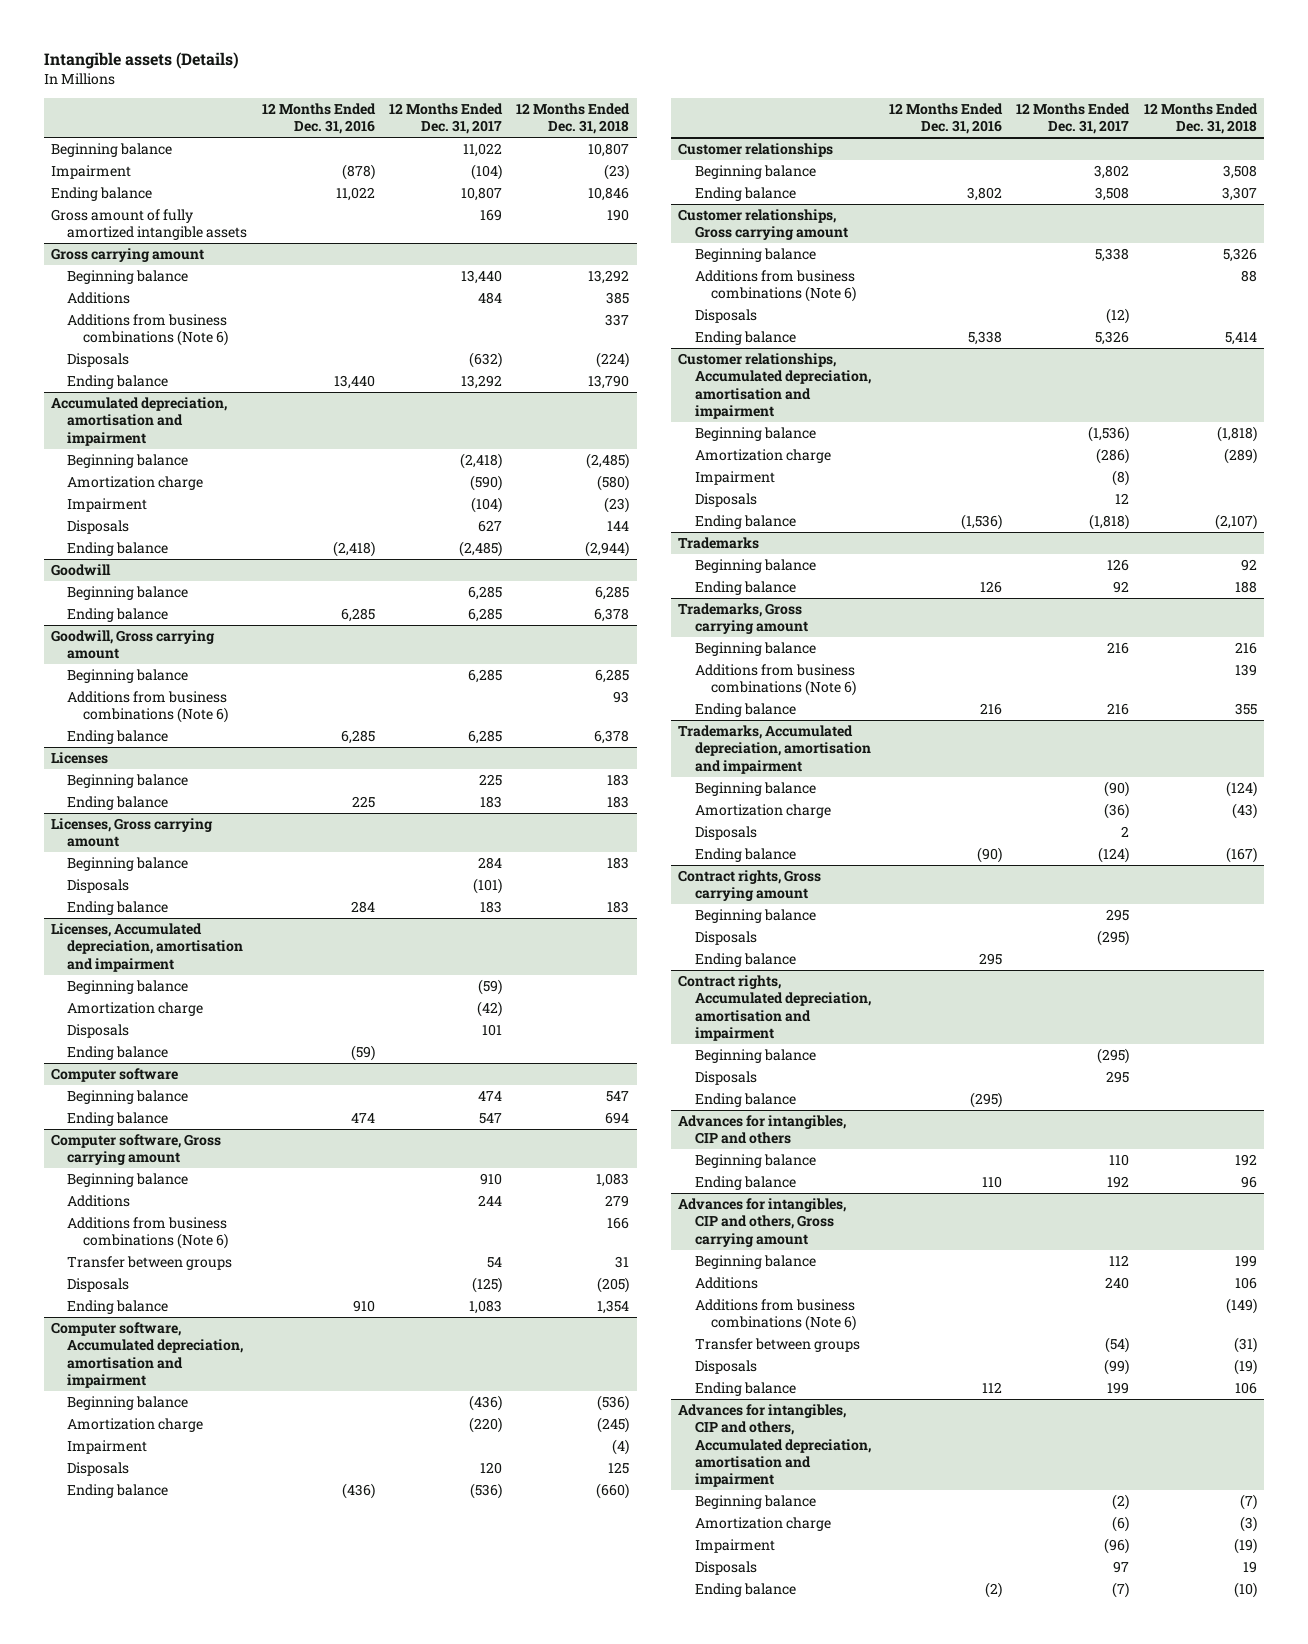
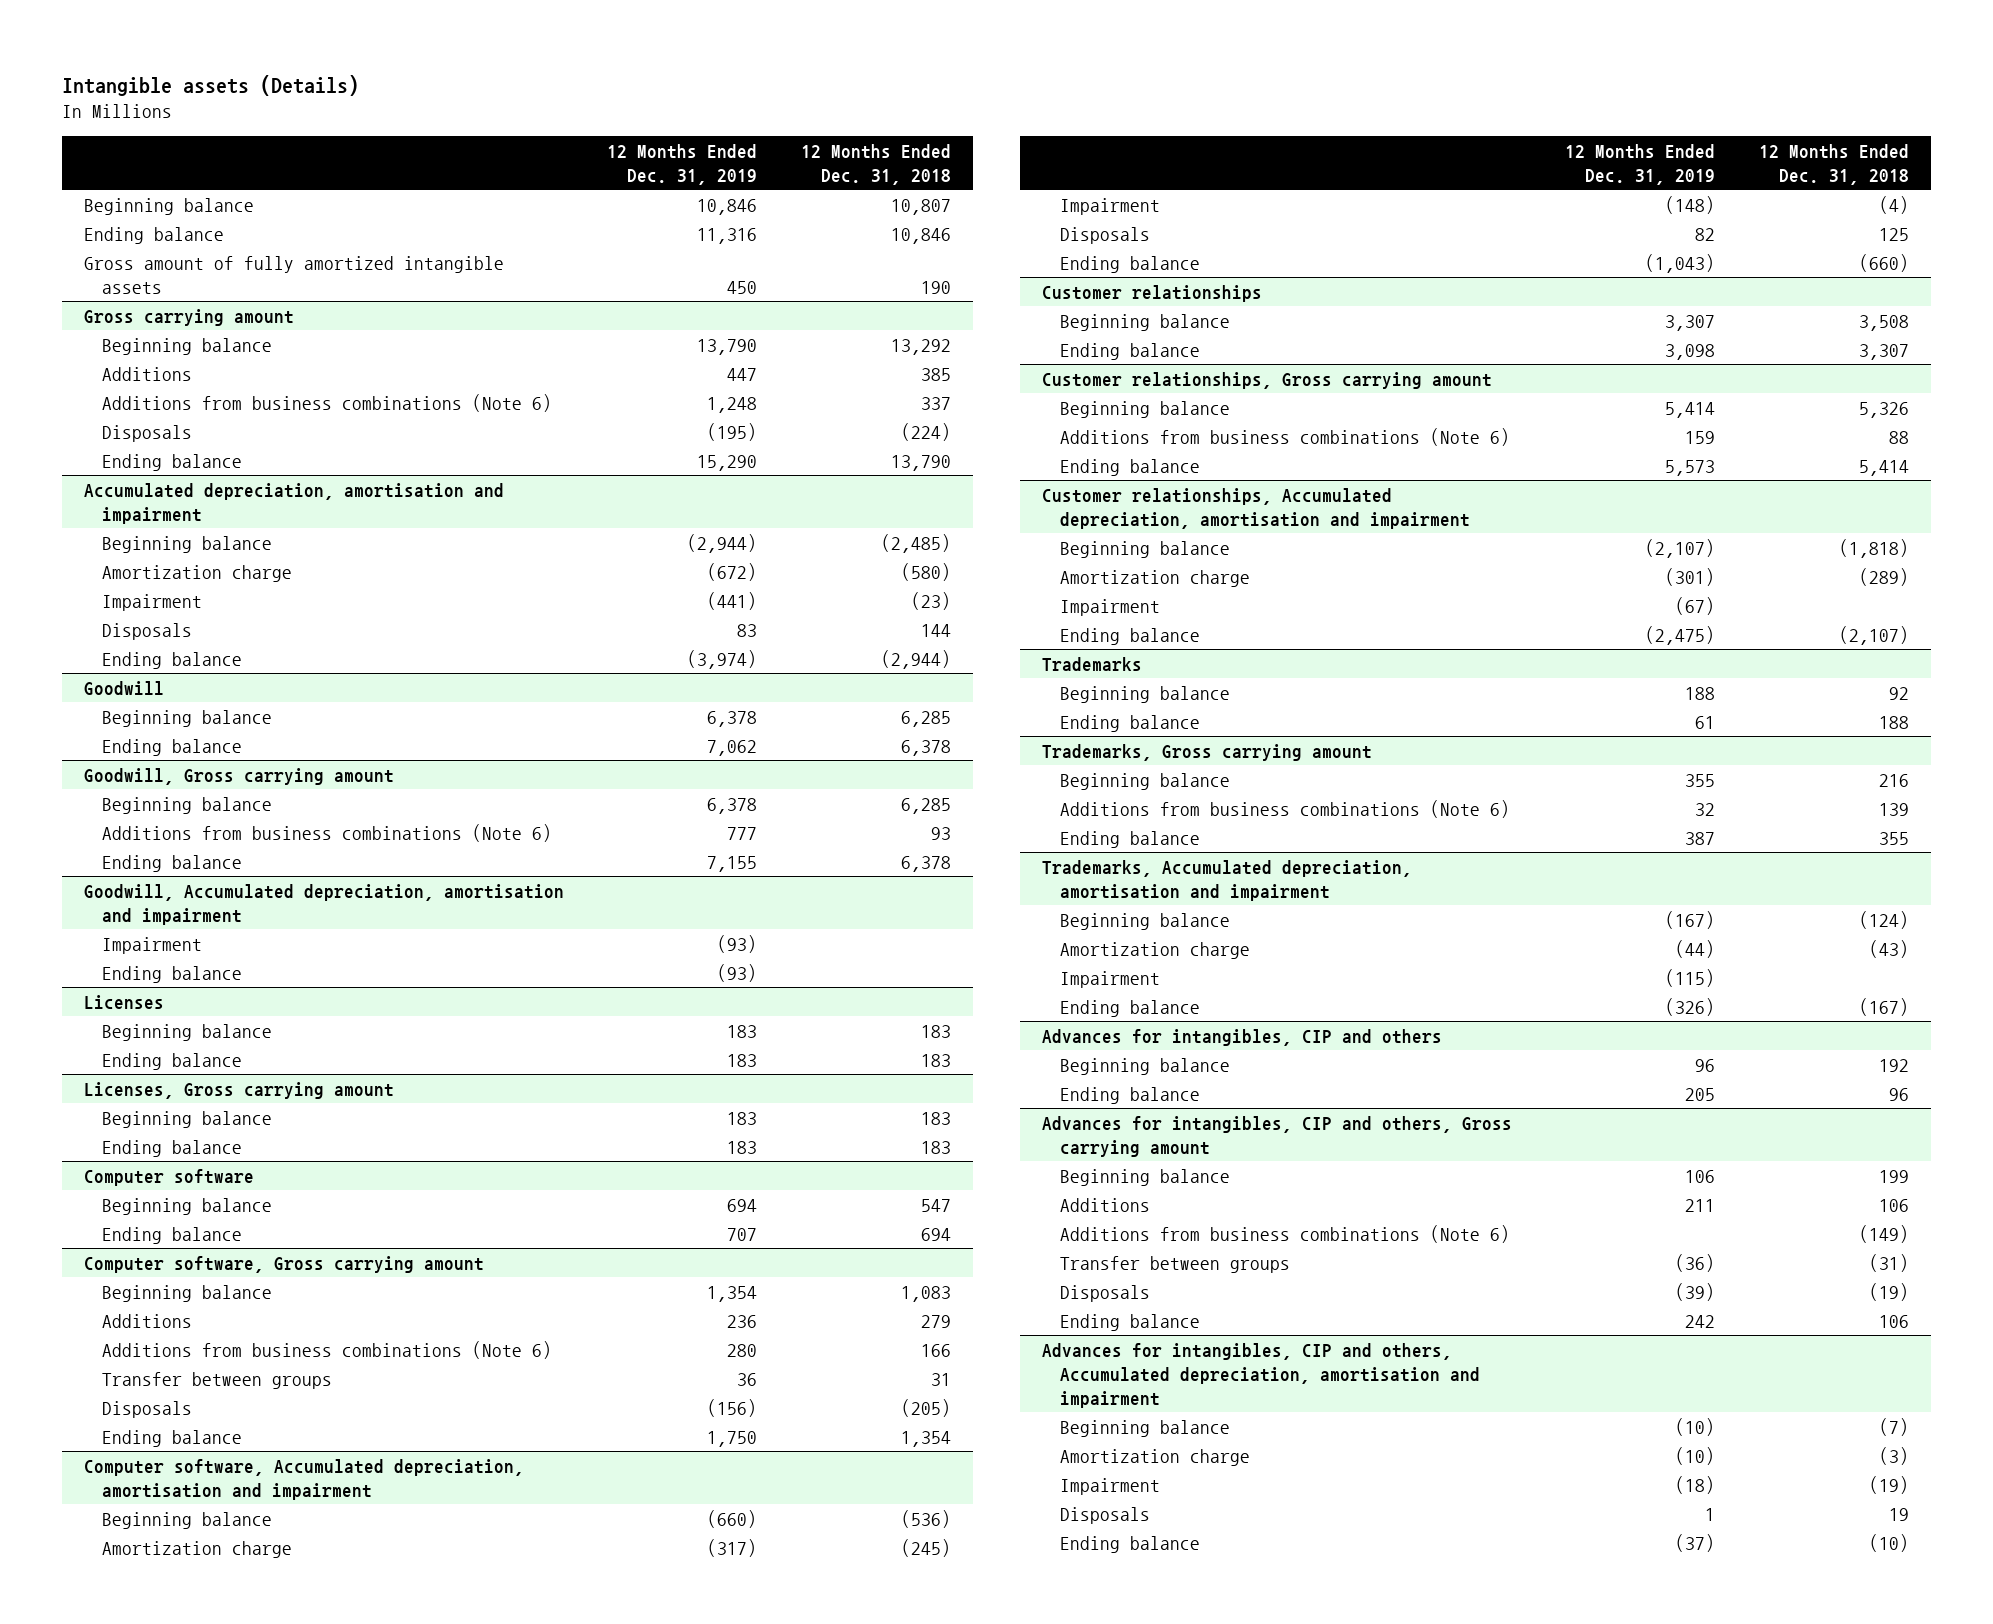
[261,102,376,135] 12 Months Ended Dec. 31, 2016 -> none
[389,102,504,135] 12 Months Ended Dec. 31, 2017 -> none
none -> [607,143,758,185] 12 Months Ended Dec. 31, 2019
[51,164,132,179] Impairment -> none
none -> [83,883,564,925] Goodwill, Accumulated depreciation, amortisation and impairment
none -> [101,936,202,954] Impairment
none -> [101,965,242,983] Ending balance
[67,878,130,893] Disposals -> none
[51,922,244,972] Licenses, Accumulated depreciation, amortisation and impairment -> none
[67,979,189,994] Beginning balance -> none
[67,1001,204,1016] Amortization charge -> none
[67,1023,130,1038] Disposals -> none
[67,1045,169,1060] Ending balance -> none
[694,308,757,323] Disposals -> none
[694,492,757,507] Disposals -> none
[694,825,757,840] Disposals -> none
none -> [1059,970,1160,988] Impairment
[678,869,822,902] Contract rights, Gross carrying amount -> none
[694,908,816,923] Beginning balance -> none
[694,930,757,945] Disposals -> none
[694,952,796,967] Ending balance -> none
[678,974,871,1041] Contract rights, Accumulated depreciation, amortisation and impairment -> none
[694,1048,816,1063] Beginning balance -> none
[694,1070,757,1085] Disposals -> none
[694,1092,796,1107] Ending balance -> none

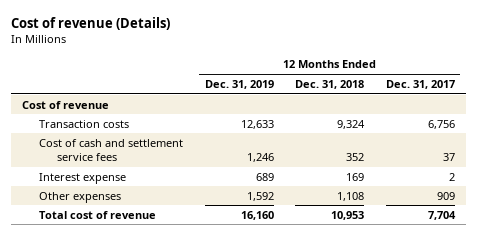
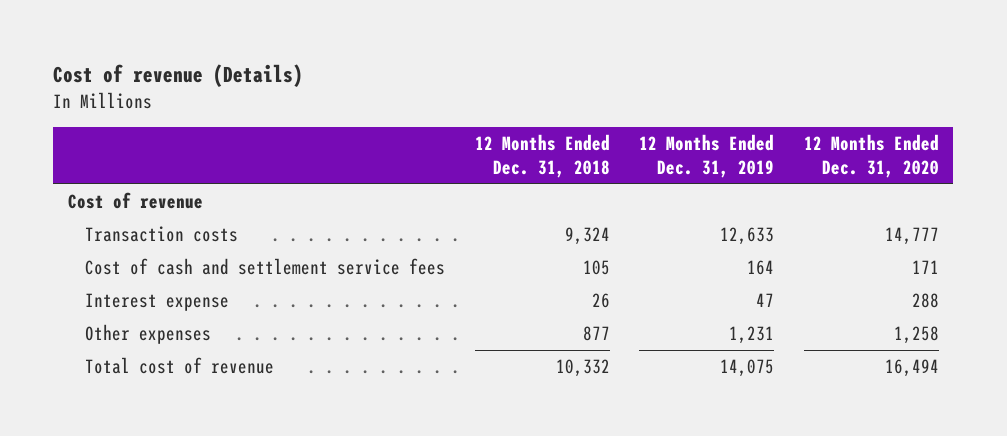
[385,79,455,89] Dec. 31, 2017 -> none
none -> [803,133,939,178] 12 Months Ended Dec. 31, 2020
[246,153,274,163] 1,246 -> [747,259,775,275] 164
[346,153,365,162] 352 -> [582,259,610,275] 105
[255,172,274,181] 689 -> [756,292,775,307] 47
[346,172,365,181] 169 -> [591,292,610,308] 26
[246,191,274,201] 1,592 -> [729,325,775,344] 1,231
[337,191,365,201] 1,108 -> [582,325,610,341] 877
[240,210,274,220] 16,160 -> [720,358,775,377] 14,075
[331,210,365,220] 10,953 -> [555,358,610,377] 10,332

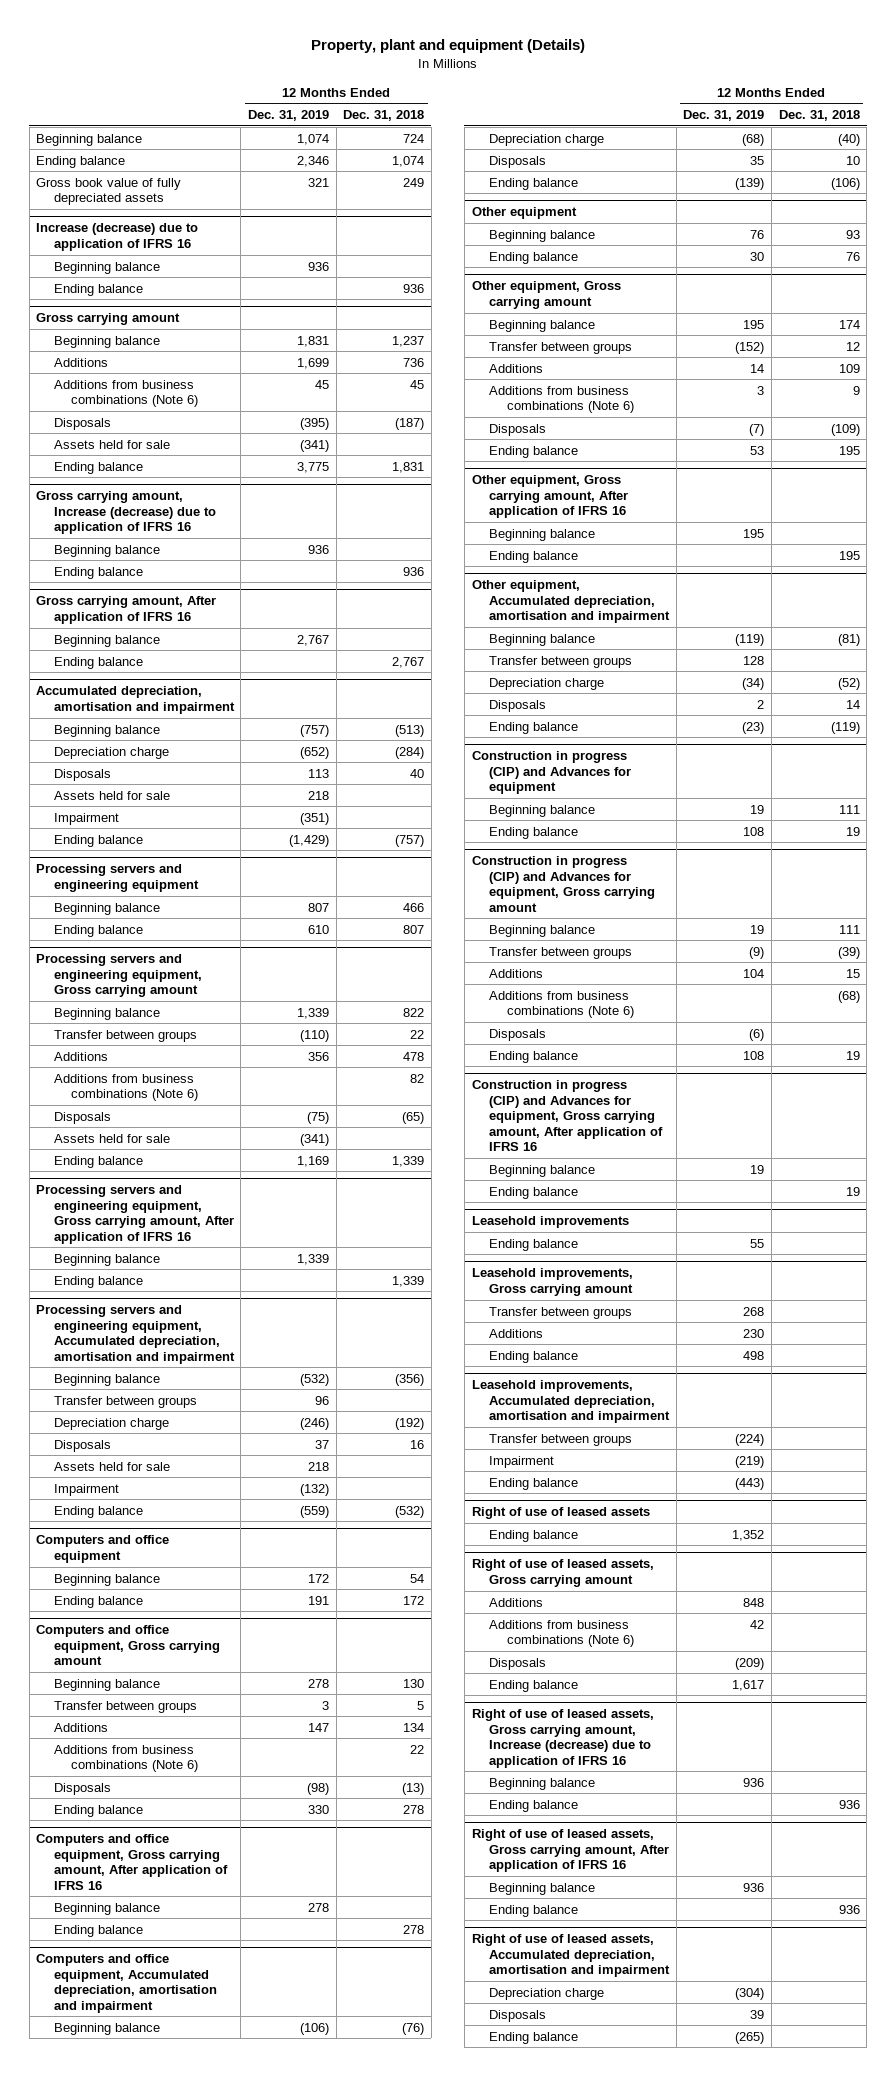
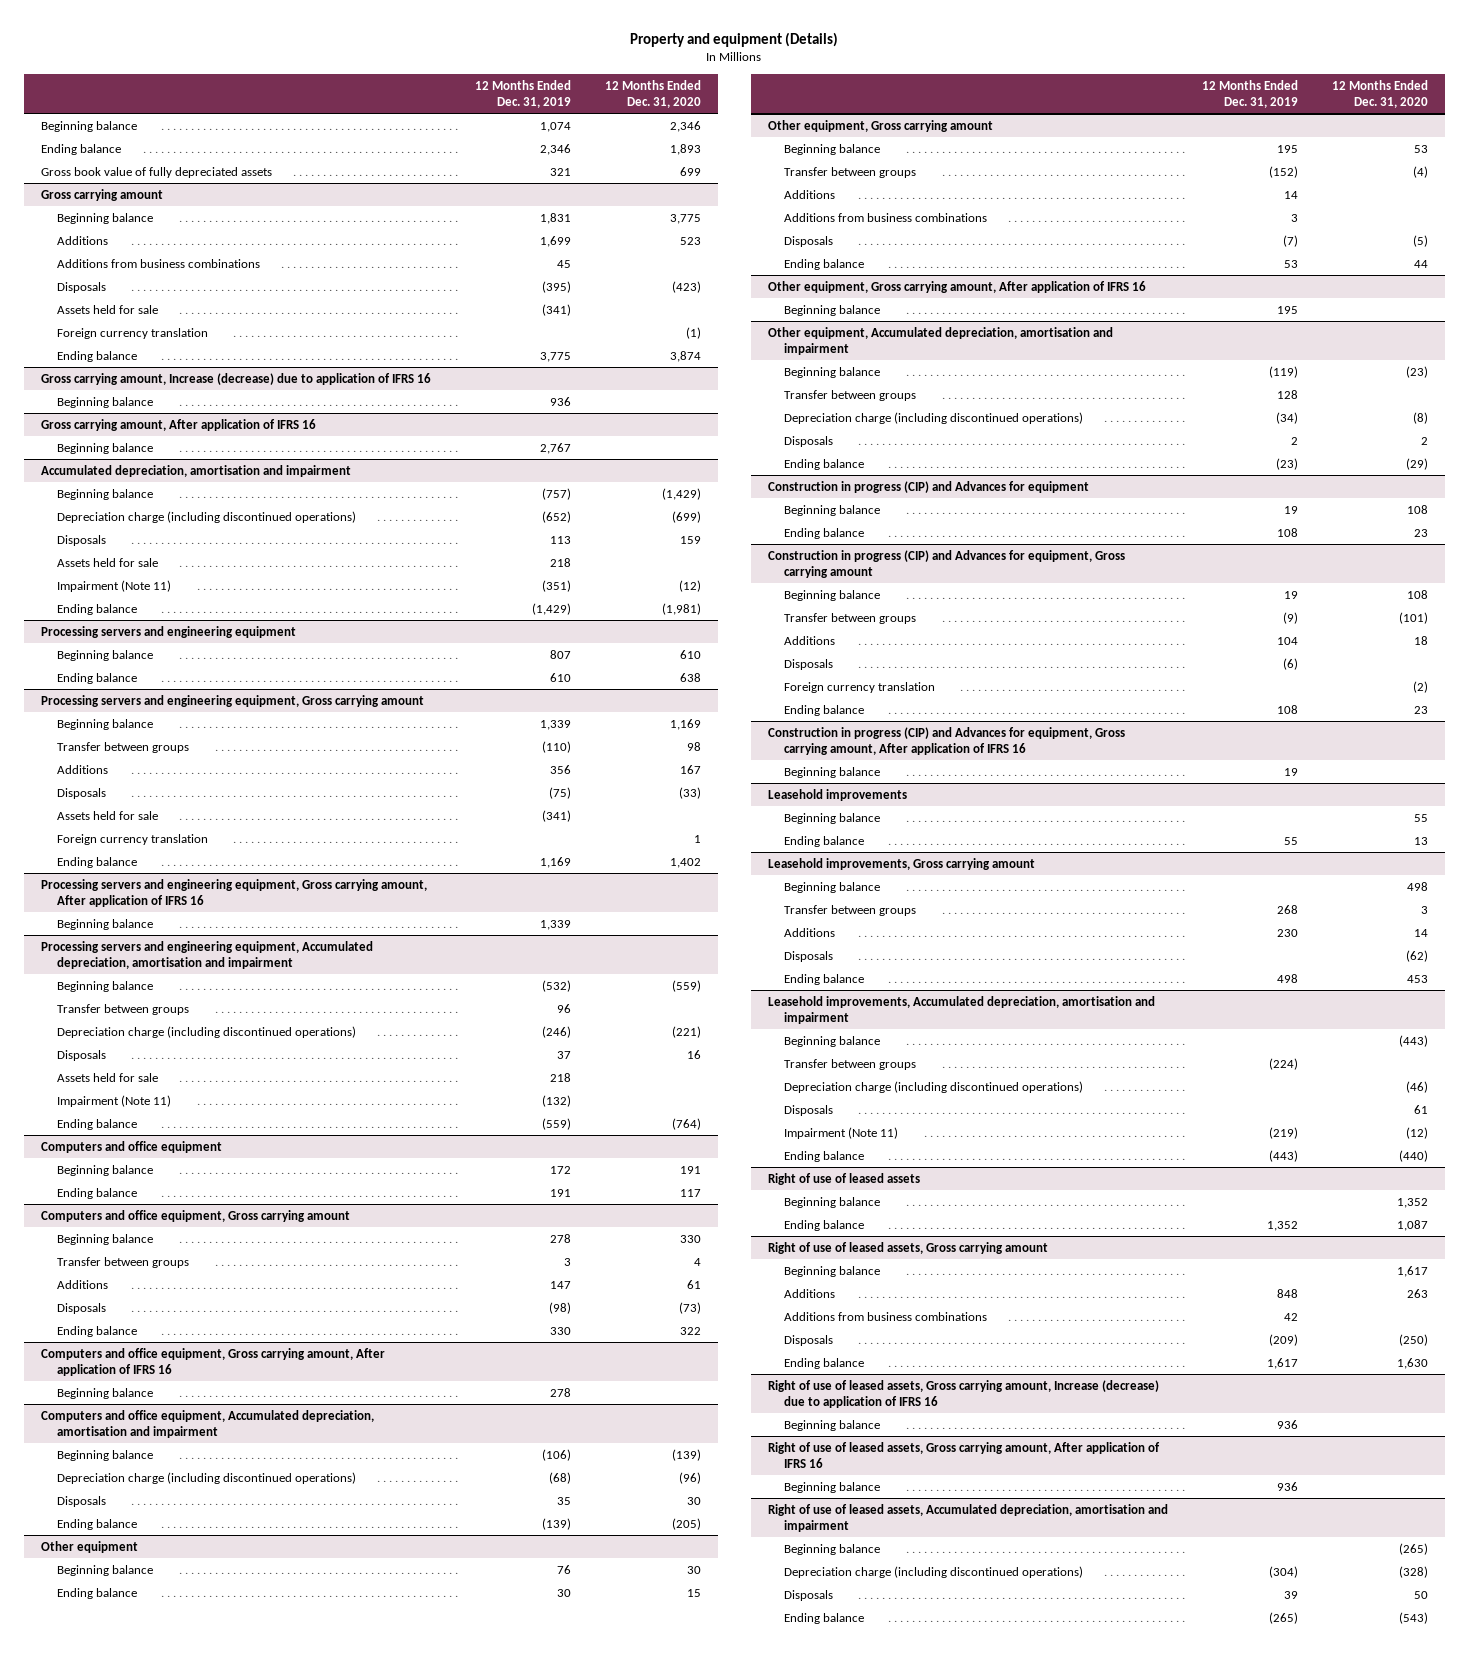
[310,38,585,53] Property, plant and equipment (Details) -> [630,31,839,47] Property and equipment (Details)
[343,109,425,121] Dec. 31, 2018 -> none
none -> [605,79,702,108] 12 Months Ended Dec. 31, 2020
[36,223,199,251] Increase (decrease) due to application of IFRS 16 -> none
[53,261,160,274] Beginning balance -> none
[53,283,143,296] Ending balance -> none
[53,379,199,408] Additions from business combinations (Note 6) -> [56,258,260,268] Additions from business combinations
none -> [56,327,208,339] Foreign currency translation
[53,566,143,579] Ending balance -> none
[53,656,143,669] Ending balance -> none
[53,746,169,759] Depreciation charge -> [56,510,356,523] Depreciation charge (including discontinued operations)
[53,812,119,825] Impairment -> [56,579,171,592] Impairment (Note 11)
[53,1073,199,1102] Additions from business combinations (Note 6) -> none
none -> [56,833,208,845] Foreign currency translation
[53,1275,143,1288] Ending balance -> none
[53,1417,169,1430] Depreciation charge -> [56,1025,356,1038] Depreciation charge (including discontinued operations)
[53,1483,119,1496] Impairment -> [56,1094,171,1107] Impairment (Note 11)
[53,1744,199,1773] Additions from business combinations (Note 6) -> none
[53,1924,143,1937] Ending balance -> none
[489,133,605,146] Depreciation charge -> [56,1471,356,1484] Depreciation charge (including discontinued operations)
[489,385,634,414] Additions from business combinations (Note 6) -> [783,212,987,222] Additions from business combinations
[489,550,579,563] Ending balance -> none
[489,677,605,690] Depreciation charge -> [783,411,1083,424] Depreciation charge (including discontinued operations)
[489,990,634,1019] Additions from business combinations (Note 6) -> none
none -> [783,681,935,693] Foreign currency translation
[489,1186,579,1199] Ending balance -> none
none -> [783,812,880,824] Beginning balance
none -> [783,881,880,893] Beginning balance
none -> [783,950,833,962] Disposals
none -> [783,1035,880,1047] Beginning balance
none -> [783,1080,1083,1093] Depreciation charge (including discontinued operations)
none -> [783,1104,833,1116] Disposals
[489,1455,555,1468] Impairment -> [783,1126,898,1139] Impairment (Note 11)
none -> [783,1196,880,1208] Beginning balance
none -> [783,1265,880,1277] Beginning balance
[489,1619,634,1648] Additions from business combinations (Note 6) -> [783,1311,987,1321] Additions from business combinations
[489,1799,579,1812] Ending balance -> none
[489,1904,579,1917] Ending balance -> none
none -> [783,1543,880,1555] Beginning balance
[489,1987,605,2000] Depreciation charge -> [783,1565,1083,1578] Depreciation charge (including discontinued operations)

